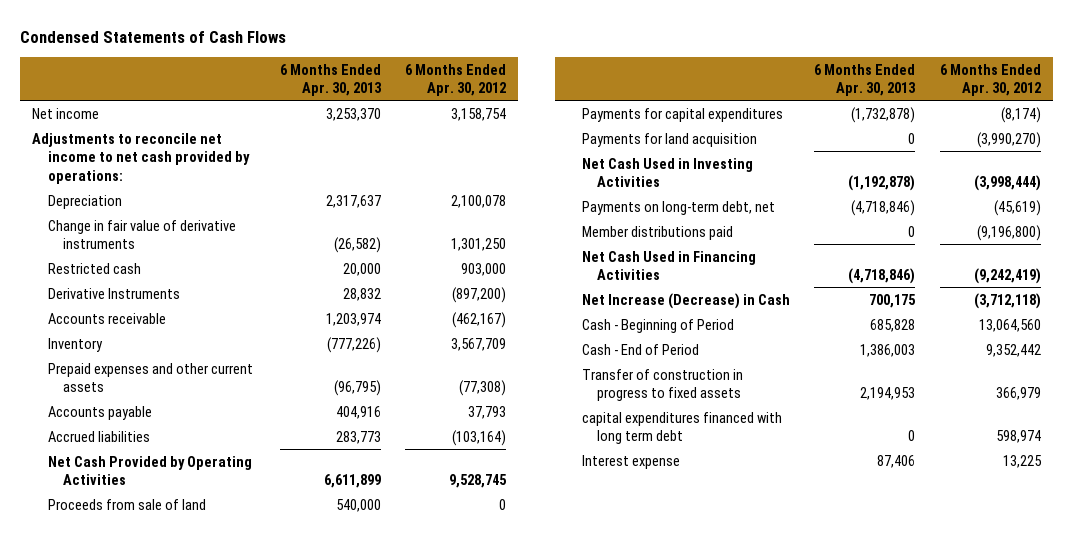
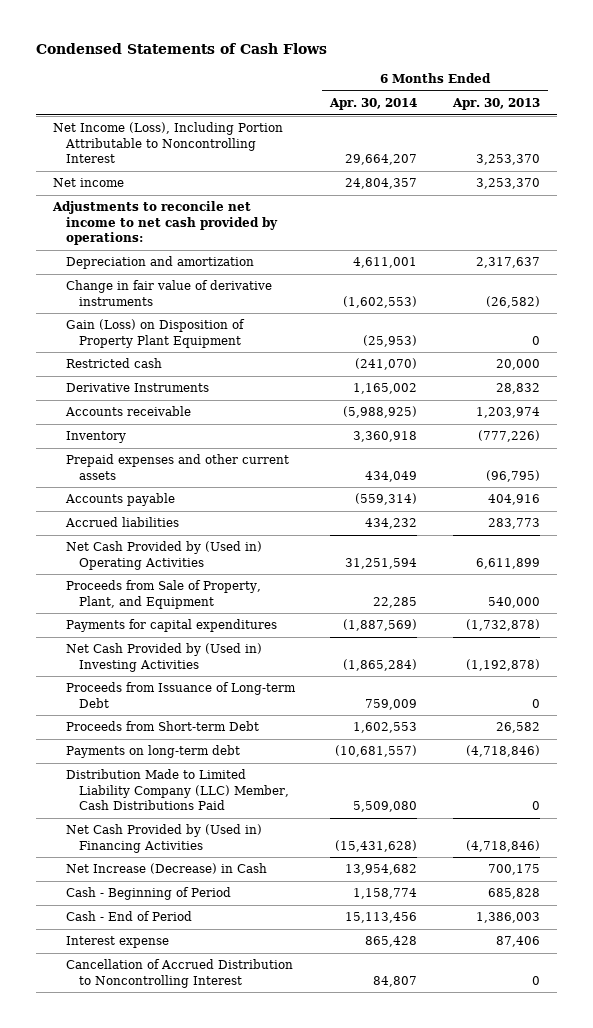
[405,63,507,97] 6 Months Ended Apr. 30, 2012 -> none
none -> [329,98,418,111] Apr. 30, 2014
none -> [53,122,284,164] Net Income (Loss), Including Portion Attributable to Noncontrolling Interest
[47,194,122,209] Depreciation -> [66,256,255,270] Depreciation and amortization
none -> [66,319,246,348] Gain (Loss) on Disposition of Property Plant Equipment
[47,498,206,510] Proceeds from sale of land -> none
[47,455,252,486] Net Cash Provided by Operating Activities -> [66,541,263,570] Net Cash Provided by (Used in) Operating Activities
none -> [66,580,262,609] Proceeds from Sale of Property, Plant, and Equipment
[582,132,758,147] Payments for land acquisition -> none
[582,225,734,240] Member distributions paid -> none
[582,157,754,188] Net Cash Used in Investing Activities -> [66,643,263,672] Net Cash Provided by (Used in) Investing Activities
none -> [66,682,297,708] Proceeds from Issuance of Long-term Debt
none -> [66,721,260,732] Proceeds from Short-term Debt
[582,200,776,215] Payments on long-term debt, net -> [66,745,241,759] Payments on long-term debt
none -> [66,769,290,811] Distribution Made to Limited Liability Company (LLC) Member, Cash Distributions Paid
[582,250,757,281] Net Cash Used in Financing Activities -> [66,824,263,853] Net Cash Provided by (Used in) Financing Activities
[582,368,744,402] Transfer of construction in progress to fixed assets -> none
[582,411,783,445] capital expenditures financed with long term debt -> none
none -> [66,959,294,988] Cancellation of Accrued Distribution to Noncontrolling Interest

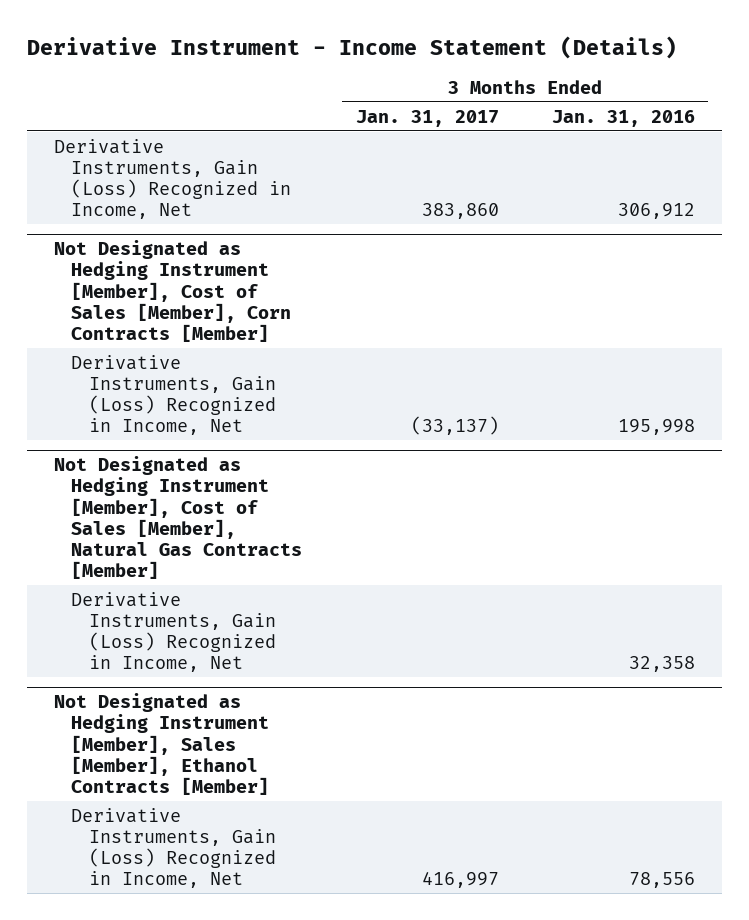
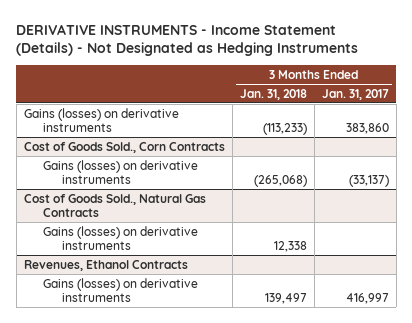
[26,36,677,60] Derivative Instrument - Income Statement (Details) -> [16,23,359,57] DERIVATIVE INSTRUMENTS - Income Statement (Details) - Not Designated as Hedging Instruments
[551,109,695,127] Jan. 31, 2016 -> none
none -> [239,88,307,100] Jan. 31, 2018
[53,240,292,342] Not Designated as Hedging Instrument [Member], Cost of Sales [Member], Corn Contracts [Member] -> none
[53,456,303,580] Not Designated as Hedging Instrument [Member], Cost of Sales [Member], Natural Gas Contracts [Member] -> none
[53,693,270,795] Not Designated as Hedging Instrument [Member], Sales [Member], Ethanol Contracts [Member] -> none
[53,138,292,220] Derivative Instruments, Gain (Loss) Recognized in Income, Net -> [23,107,179,132] Gains (losses) on derivative instruments
none -> [23,141,225,153] Cost of Goods Sold., Corn Contracts
[71,354,276,436] Derivative Instruments, Gain (Loss) Recognized in Income, Net -> [42,159,198,184] Gains (losses) on derivative instruments
none -> [23,193,206,217] Cost of Goods Sold., Natural Gas Contracts
[71,591,276,673] Derivative Instruments, Gain (Loss) Recognized in Income, Net -> [42,225,198,250] Gains (losses) on derivative instruments
none -> [23,259,188,271] Revenues, Ethanol Contracts
[71,807,276,889] Derivative Instruments, Gain (Loss) Recognized in Income, Net -> [42,277,198,302] Gains (losses) on derivative instruments

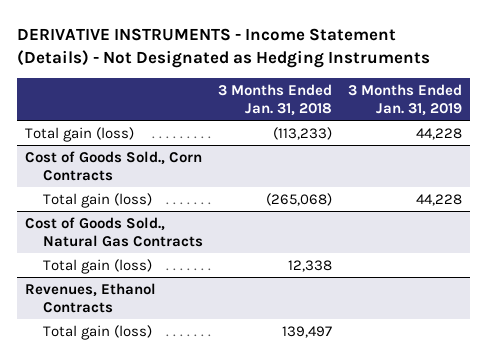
[321,88,389,100] Jan. 31, 2017 -> none
none -> [347,83,462,116] 3 Months Ended Jan. 31, 2019
[23,107,179,132] Gains (losses) on derivative instruments -> [25,126,135,142] Total gain (loss)
[42,159,198,184] Gains (losses) on derivative instruments -> [42,192,152,208] Total gain (loss)
[42,225,198,250] Gains (losses) on derivative instruments -> [42,258,152,274] Total gain (loss)
[42,277,198,302] Gains (losses) on derivative instruments -> [42,324,152,340] Total gain (loss)

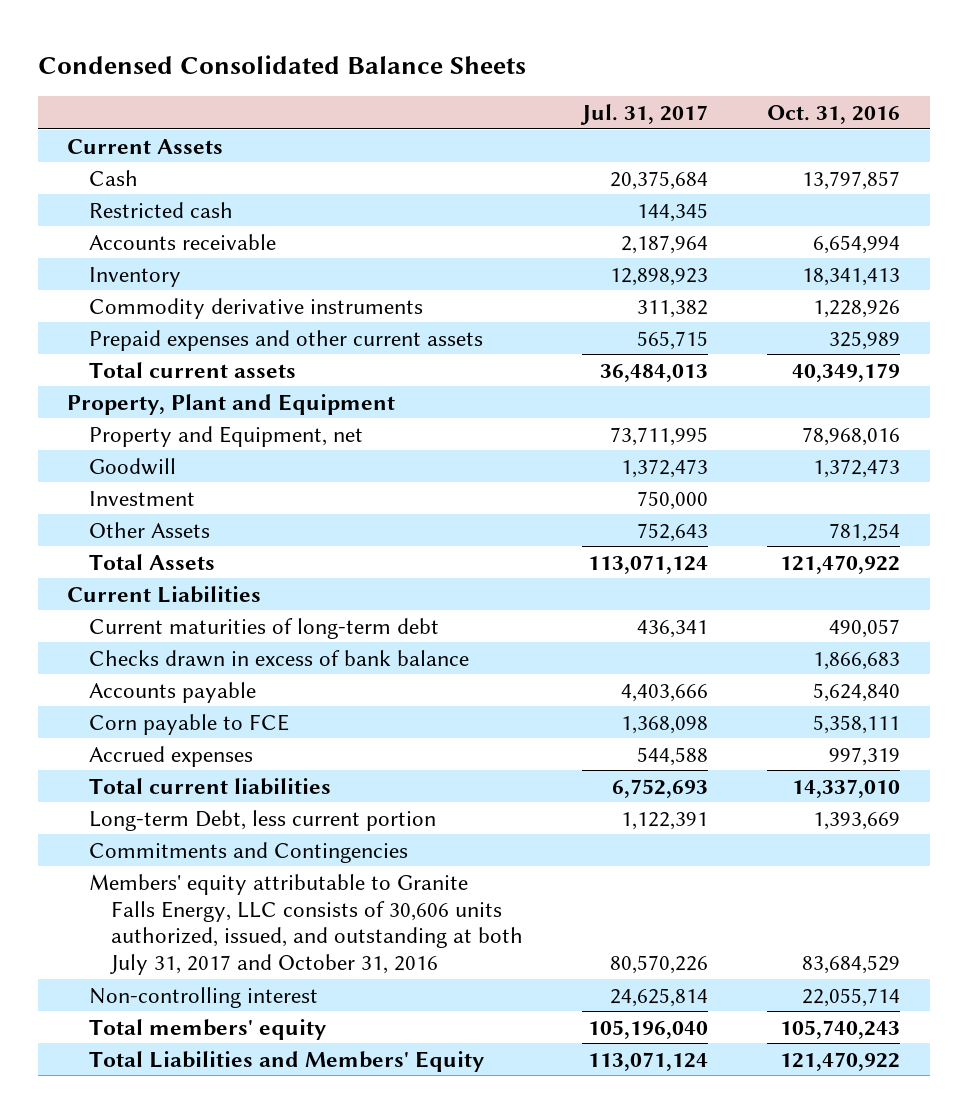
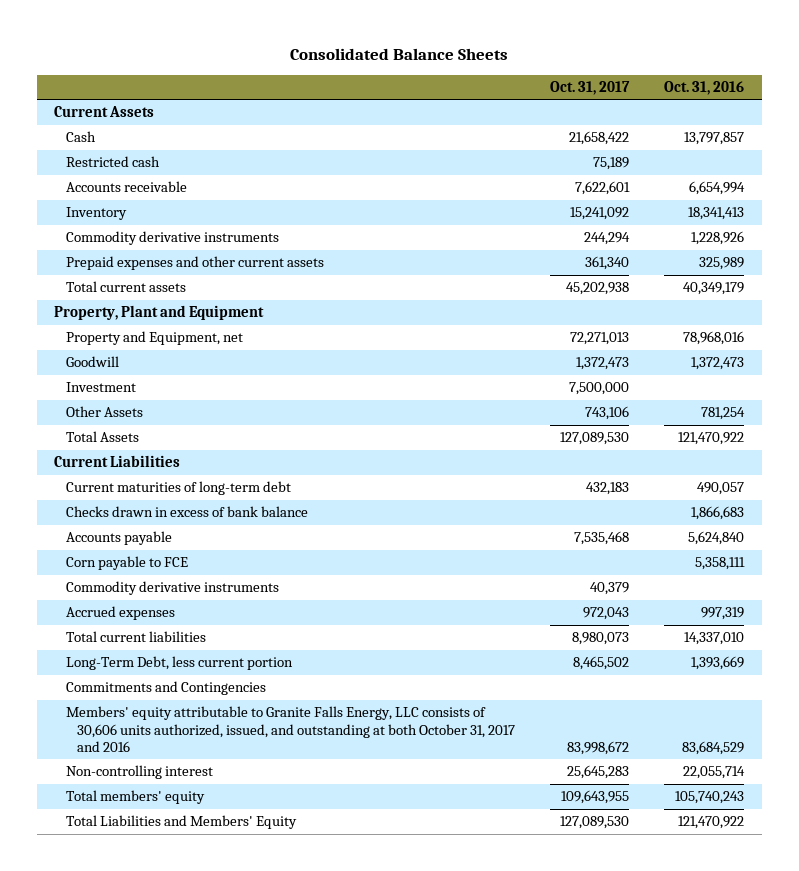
[37,54,526,74] Condensed Consolidated Balance Sheets -> [290,47,509,60] Consolidated Balance Sheets
[580,104,709,126] Jul. 31, 2017 -> none
none -> [550,80,631,95] Oct. 31, 2017
none -> [65,581,279,596] Commodity derivative instruments
[89,809,437,831] Long-term Debt, less current portion -> [65,656,293,671] Long-Term Debt, less current portion
[89,873,524,976] Members' equity attributable to Granite Falls Energy, LLC consists of 30,606 units authorized, issued, and outstanding at both July 31, 2017 and October 31, 2016 -> [65,706,515,752] Members' equity attributable to Granite Falls Energy, LLC consists of 30,606 units authorized, issued, and outstanding at both October 31, 2017 and 2016

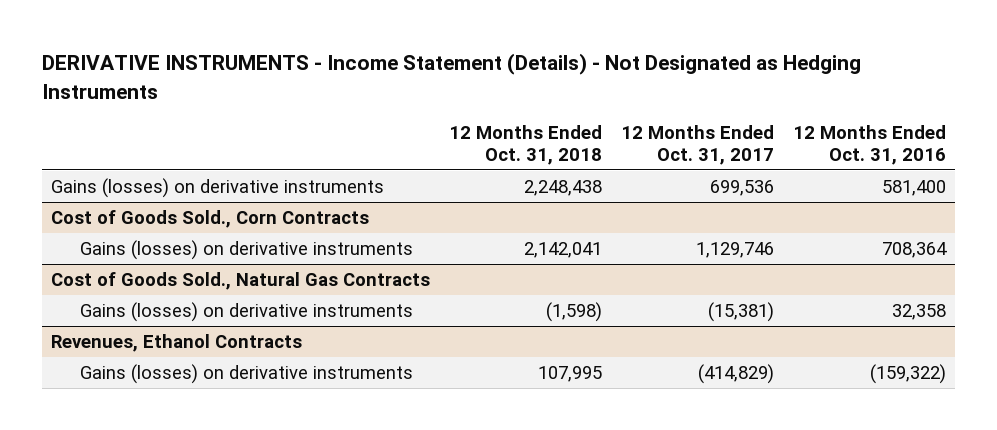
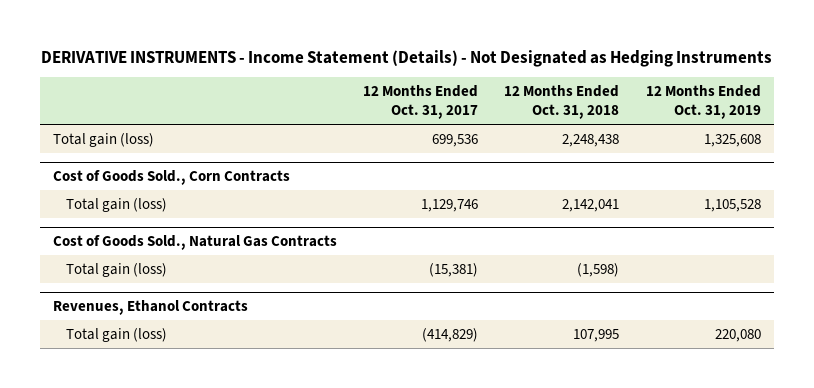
[792,125,946,165] 12 Months Ended Oct. 31, 2016 -> none
none -> [645,85,761,120] 12 Months Ended Oct. 31, 2019
[51,178,385,199] Gains (losses) on derivative instruments -> [52,132,154,147] Total gain (loss)
[79,240,413,261] Gains (losses) on derivative instruments -> [66,197,168,212] Total gain (loss)
[79,302,413,323] Gains (losses) on derivative instruments -> [66,262,168,277] Total gain (loss)
[79,364,413,385] Gains (losses) on derivative instruments -> [66,327,168,342] Total gain (loss)

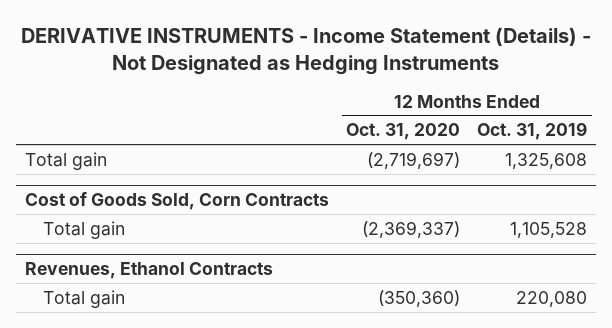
[363,85,479,120] 12 Months Ended Oct. 31, 2017 -> none
[504,85,620,120] 12 Months Ended Oct. 31, 2018 -> none
none -> [345,123,460,141] Oct. 31, 2020
[52,235,337,251] Cost of Goods Sold., Natural Gas Contracts -> none
[66,262,168,277] Total gain (loss) -> none
[52,132,154,147] Total gain (loss) -> [24,151,107,170] Total gain
[52,170,290,186] Cost of Goods Sold., Corn Contracts -> [24,191,329,210] Cost of Goods Sold, Corn Contracts
[66,197,168,212] Total gain (loss) -> [43,220,126,239] Total gain
[66,327,168,342] Total gain (loss) -> [43,289,126,308] Total gain

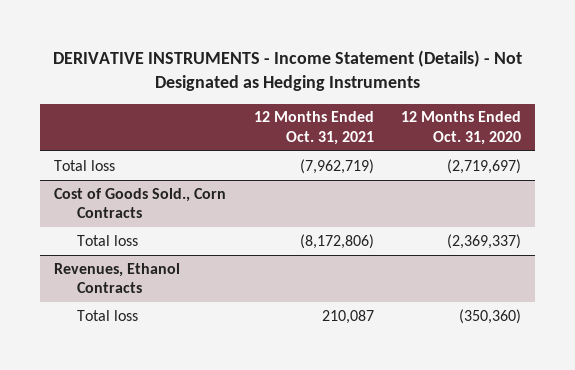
[477,122,588,141] Oct. 31, 2019 -> none
none -> [253,111,374,145] 12 Months Ended Oct. 31, 2021
[24,151,107,170] Total gain -> [54,159,116,171] Total loss
[24,191,329,210] Cost of Goods Sold, Corn Contracts -> [54,187,227,219] Cost of Goods Sold., Corn Contracts
[43,220,126,239] Total gain -> [76,234,138,246] Total loss
[43,289,126,308] Total gain -> [76,309,138,321] Total loss

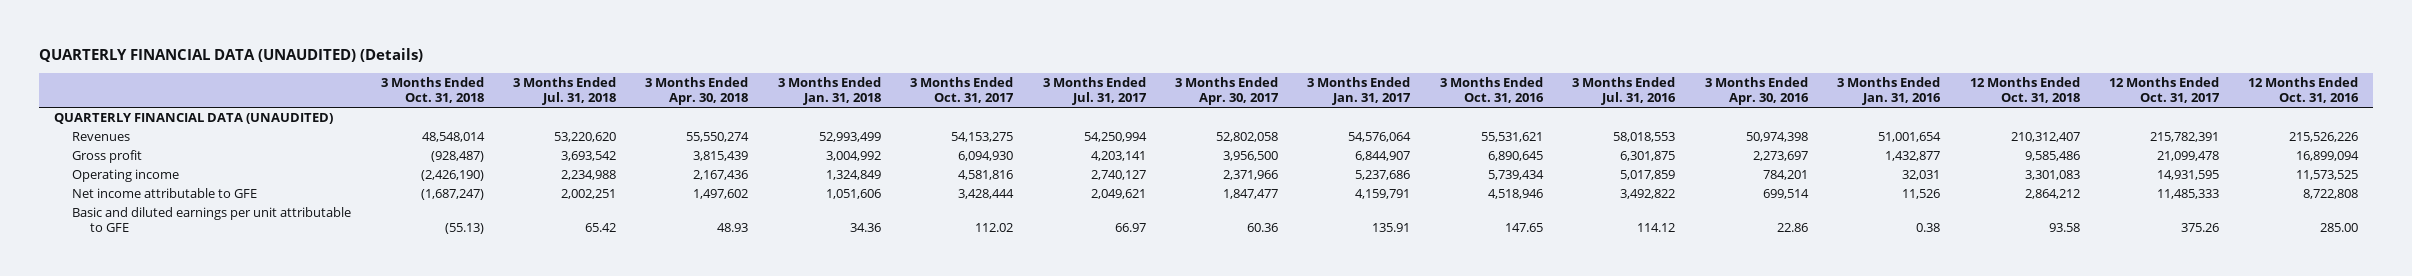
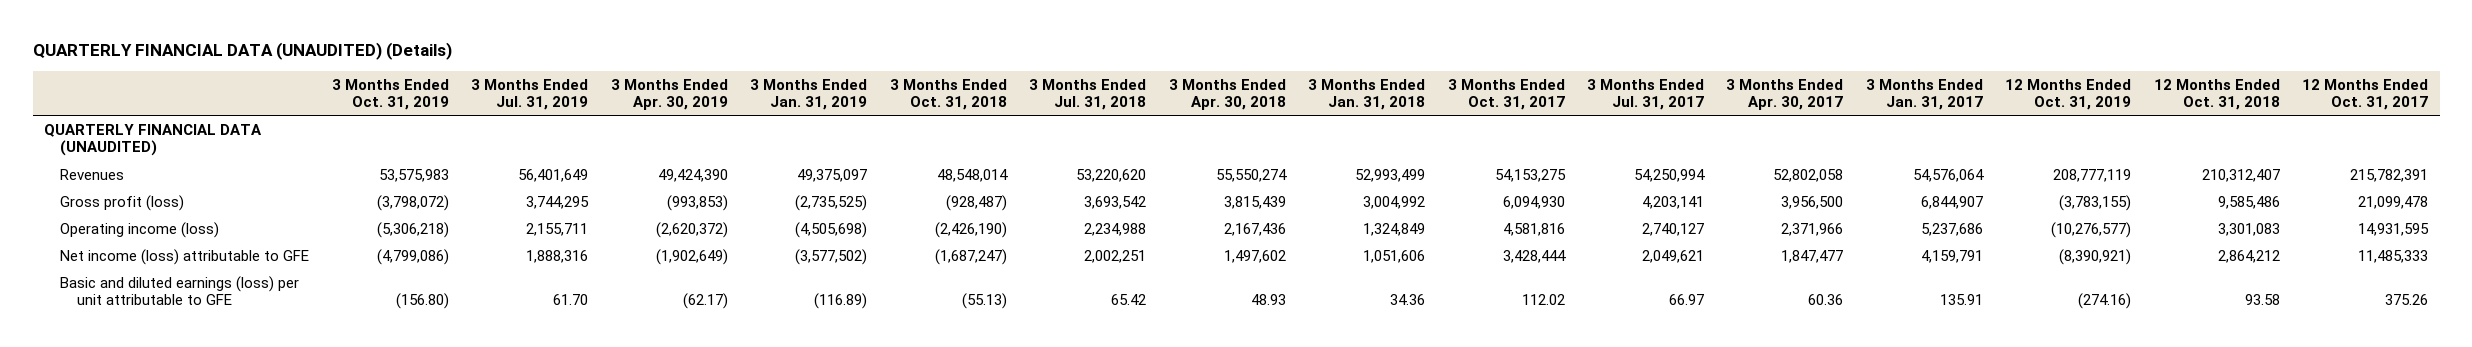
[1439,77,1544,104] 3 Months Ended Oct. 31, 2016 -> none
[1572,77,1677,106] 3 Months Ended Jul. 31, 2016 -> none
[1704,77,1809,106] 3 Months Ended Apr. 30, 2016 -> none
[1837,77,1942,106] 3 Months Ended Jan. 31, 2016 -> none
[2248,77,2360,104] 12 Months Ended Oct. 31, 2016 -> none
none -> [331,78,449,110] 3 Months Ended Oct. 31, 2019
none -> [471,78,589,110] 3 Months Ended Jul. 31, 2019
none -> [610,78,728,110] 3 Months Ended Apr. 30, 2019
none -> [750,78,868,110] 3 Months Ended Jan. 31, 2019
none -> [2005,78,2132,110] 12 Months Ended Oct. 31, 2019
[72,150,143,164] Gross profit -> [60,194,185,211] Gross profit (loss)
[72,169,180,183] Operating income -> [60,221,220,238] Operating income (loss)
[72,188,258,199] Net income attributable to GFE -> [60,248,310,265] Net income (loss) attributable to GFE
[72,207,352,233] Basic and diluted earnings per unit attributable to GFE -> [60,275,300,306] Basic and diluted earnings (loss) per unit attributable to GFE

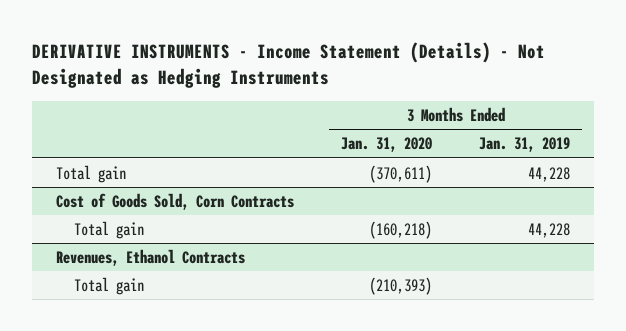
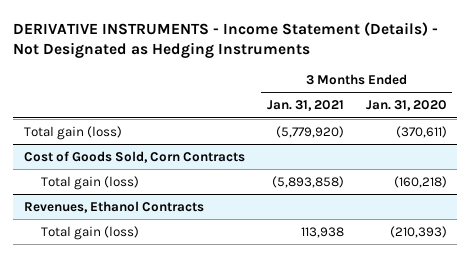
[479,137,571,153] Jan. 31, 2019 -> none
none -> [266,100,344,112] Jan. 31, 2021
[55,165,126,184] Total gain -> [23,125,122,140] Total gain (loss)
[73,221,144,240] Total gain -> [40,175,139,190] Total gain (loss)
[73,277,144,296] Total gain -> [40,225,139,240] Total gain (loss)

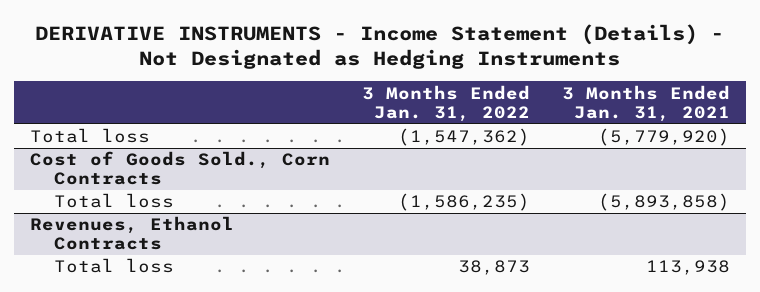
[365,100,447,112] Jan. 31, 2020 -> none
none -> [362,84,531,122] 3 Months Ended Jan. 31, 2022
[23,125,122,140] Total gain (loss) -> [30,128,151,144] Total loss
[23,150,245,163] Cost of Goods Sold, Corn Contracts -> [30,151,331,186] Cost of Goods Sold., Corn Contracts
[40,175,139,190] Total gain (loss) -> [54,193,175,209] Total loss
[40,225,139,240] Total gain (loss) -> [54,258,175,274] Total loss

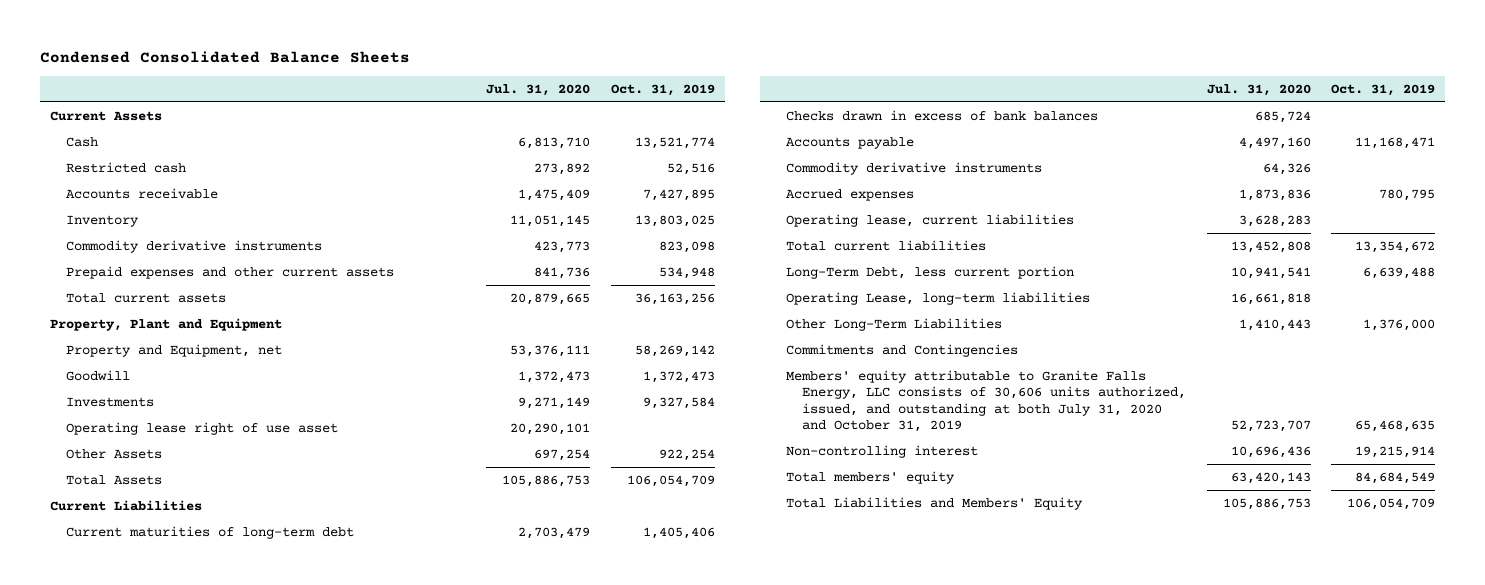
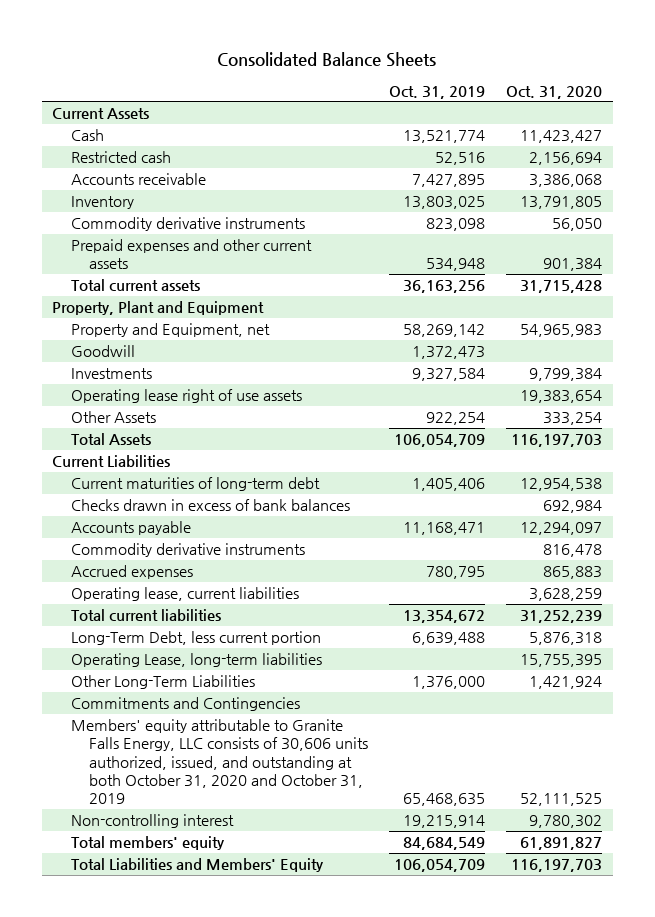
[39,50,410,63] Condensed Consolidated Balance Sheets -> [217,51,437,67] Consolidated Balance Sheets
[486,83,591,96] Jul. 31, 2020 -> none
none -> [506,85,603,99] Oct. 31, 2020
[65,422,338,436] Operating lease right of use asset -> [70,389,302,404] Operating lease right of use assets
[786,370,1187,433] Members' equity attributable to Granite Falls Energy, LLC consists of 30,606 units authorized, issued, and outstanding at both July 31, 2020 and October 31, 2019 -> [70,719,369,805] Members' equity attributable to Granite Falls Energy, LLC consists of 30,606 units authorized, issued, and outstanding at both October 31, 2020 and October 31, 2019

